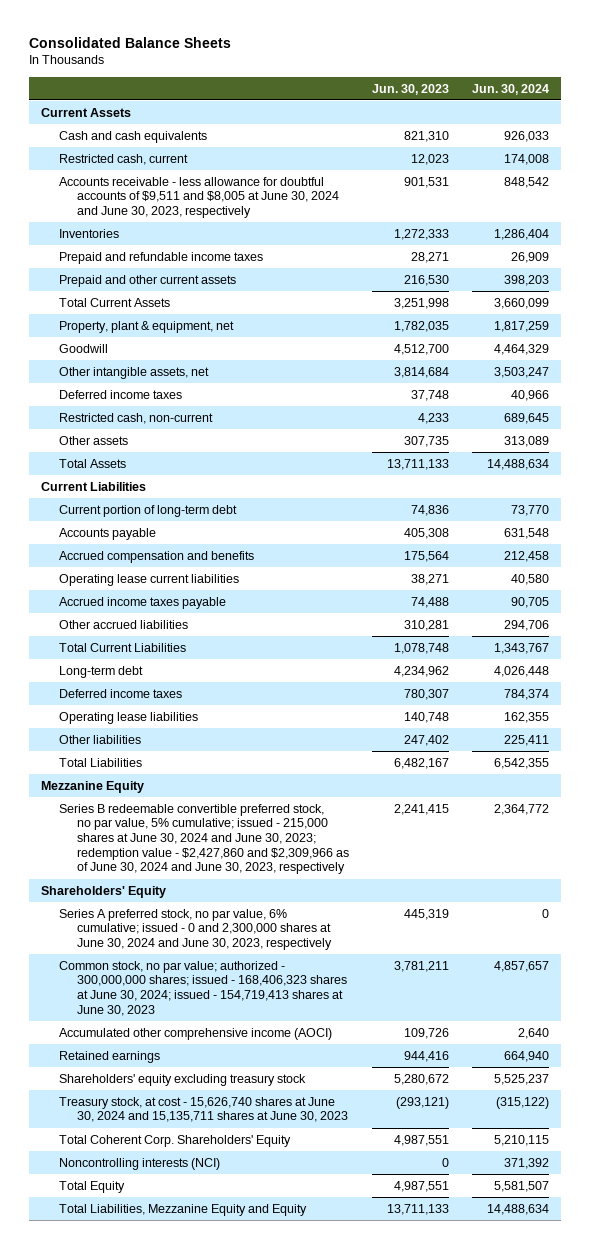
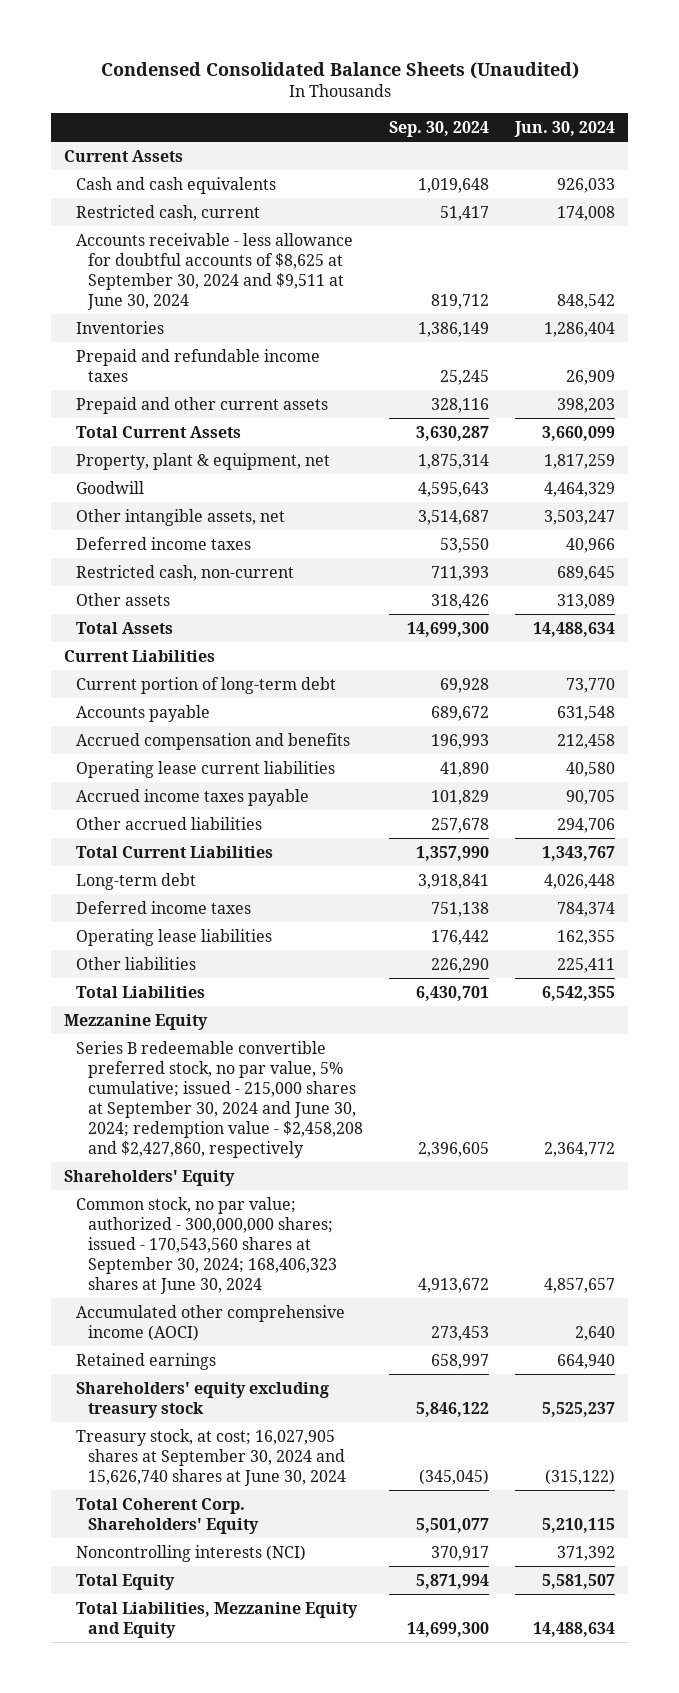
[28,36,231,48] Consolidated Balance Sheets -> [100,61,579,79] Condensed Consolidated Balance Sheets (Unaudited)
[371,83,449,95] Jun. 30, 2023 -> none
none -> [388,120,489,137] Sep. 30, 2024
[58,176,339,219] Accounts receivable - less allowance for doubtful accounts of $9,511 and $8,005 at June 30, 2024 and June 30, 2023, respectively -> [76,232,354,310] Accounts receivable - less allowance for doubtful accounts of $8,625 at September 30, 2024 and $9,511 at June 30, 2024
[58,803,349,875] Series B redeemable convertible preferred stock, no par value, 5% cumulative; issued - 215,000 shares at June 30, 2024 and June 30, 2023; redemption value - $2,427,860 and $2,309,966 as of June 30, 2024 and June 30, 2023, respectively -> [76,1040,363,1158] Series B redeemable convertible preferred stock, no par value, 5% cumulative; issued - 215,000 shares at September 30, 2024 and June 30, 2024; redemption value - $2,458,208 and $2,427,860, respectively
[58,908,332,951] Series A preferred stock, no par value, 6% cumulative; issued - 0 and 2,300,000 shares at June 30, 2024 and June 30, 2023, respectively -> none
[58,960,347,1016] Common stock, no par value; authorized - 300,000,000 shares; issued - 168,406,323 shares at June 30, 2024; issued - 154,719,413 shares at June 30, 2023 -> [76,1196,337,1294] Common stock, no par value; authorized - 300,000,000 shares; issued - 170,543,560 shares at September 30, 2024; 168,406,323 shares at June 30, 2024
[58,1096,348,1123] Treasury stock, at cost - 15,626,740 shares at June 30, 2024 and 15,135,711 shares at June 30, 2023 -> [76,1428,346,1486] Treasury stock, at cost; 16,027,905 shares at September 30, 2024 and 15,626,740 shares at June 30, 2024

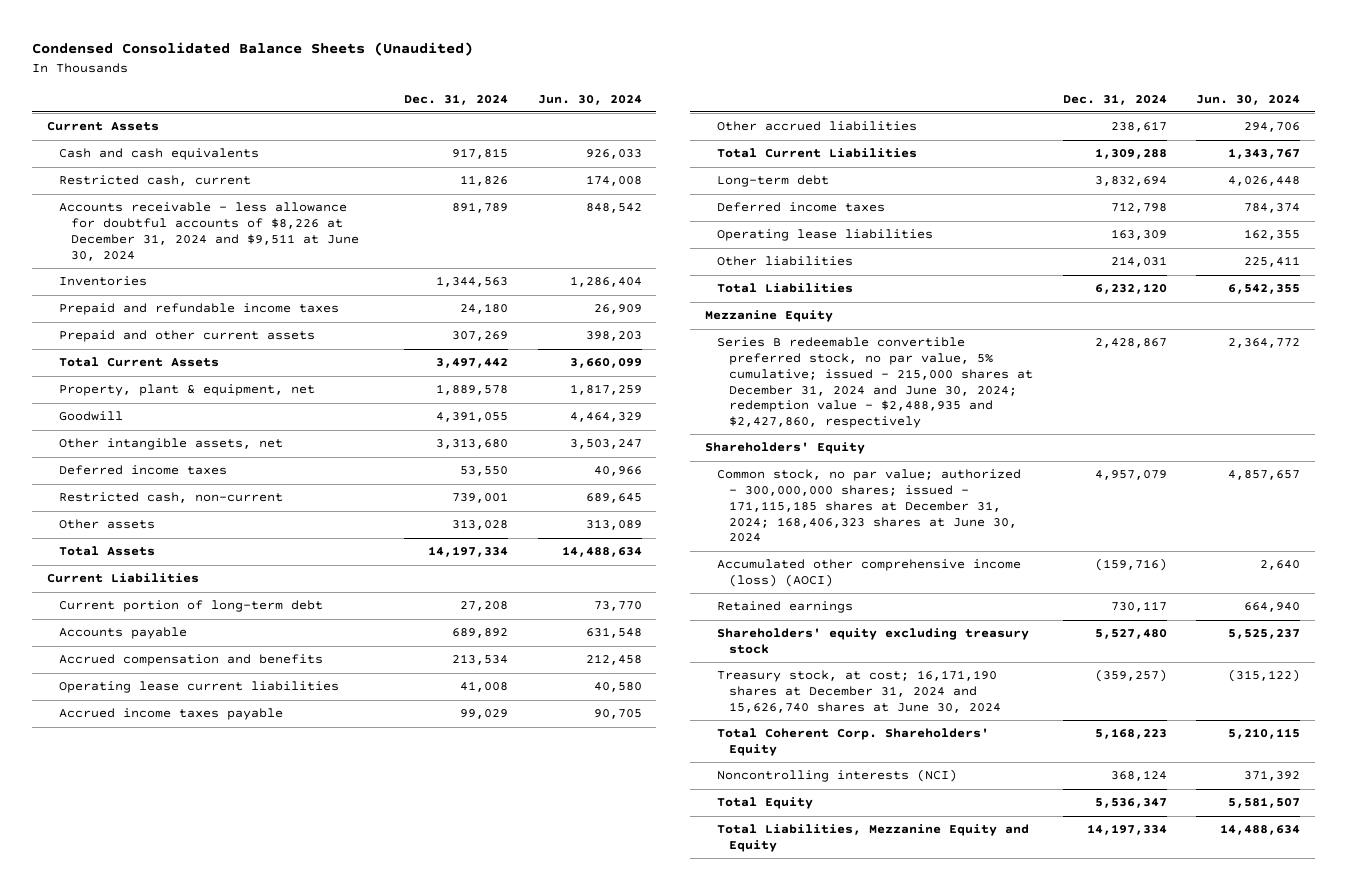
[388,120,489,137] Sep. 30, 2024 -> none
none -> [404,93,509,105] Dec. 31, 2024
[76,232,354,310] Accounts receivable - less allowance for doubtful accounts of $8,625 at September 30, 2024 and $9,511 at June 30, 2024 -> [58,202,359,261] Accounts receivable - less allowance for doubtful accounts of $8,226 at December 31, 2024 and $9,511 at June 30, 2024
[76,1040,363,1158] Series B redeemable convertible preferred stock, no par value, 5% cumulative; issued - 215,000 shares at September 30, 2024 and June 30, 2024; redemption value - $2,458,208 and $2,427,860, respectively -> [717,337,1034,429] Series B redeemable convertible preferred stock, no par value, 5% cumulative; issued - 215,000 shares at December 31, 2024 and June 30, 2024; redemption value - $2,488,935 and $2,427,860, respectively
[76,1196,337,1294] Common stock, no par value; authorized - 300,000,000 shares; issued - 170,543,560 shares at September 30, 2024; 168,406,323 shares at June 30, 2024 -> [717,469,1022,543] Common stock, no par value; authorized - 300,000,000 shares; issued - 171,115,185 shares at December 31, 2024; 168,406,323 shares at June 30, 2024
[76,1304,346,1341] Accumulated other comprehensive income (AOCI) -> [717,559,1022,588] Accumulated other comprehensive income (loss) (AOCI)
[76,1428,346,1486] Treasury stock, at cost; 16,027,905 shares at September 30, 2024 and 15,626,740 shares at June 30, 2024 -> [717,670,1002,713] Treasury stock, at cost; 16,171,190 shares at December 31, 2024 and 15,626,740 shares at June 30, 2024

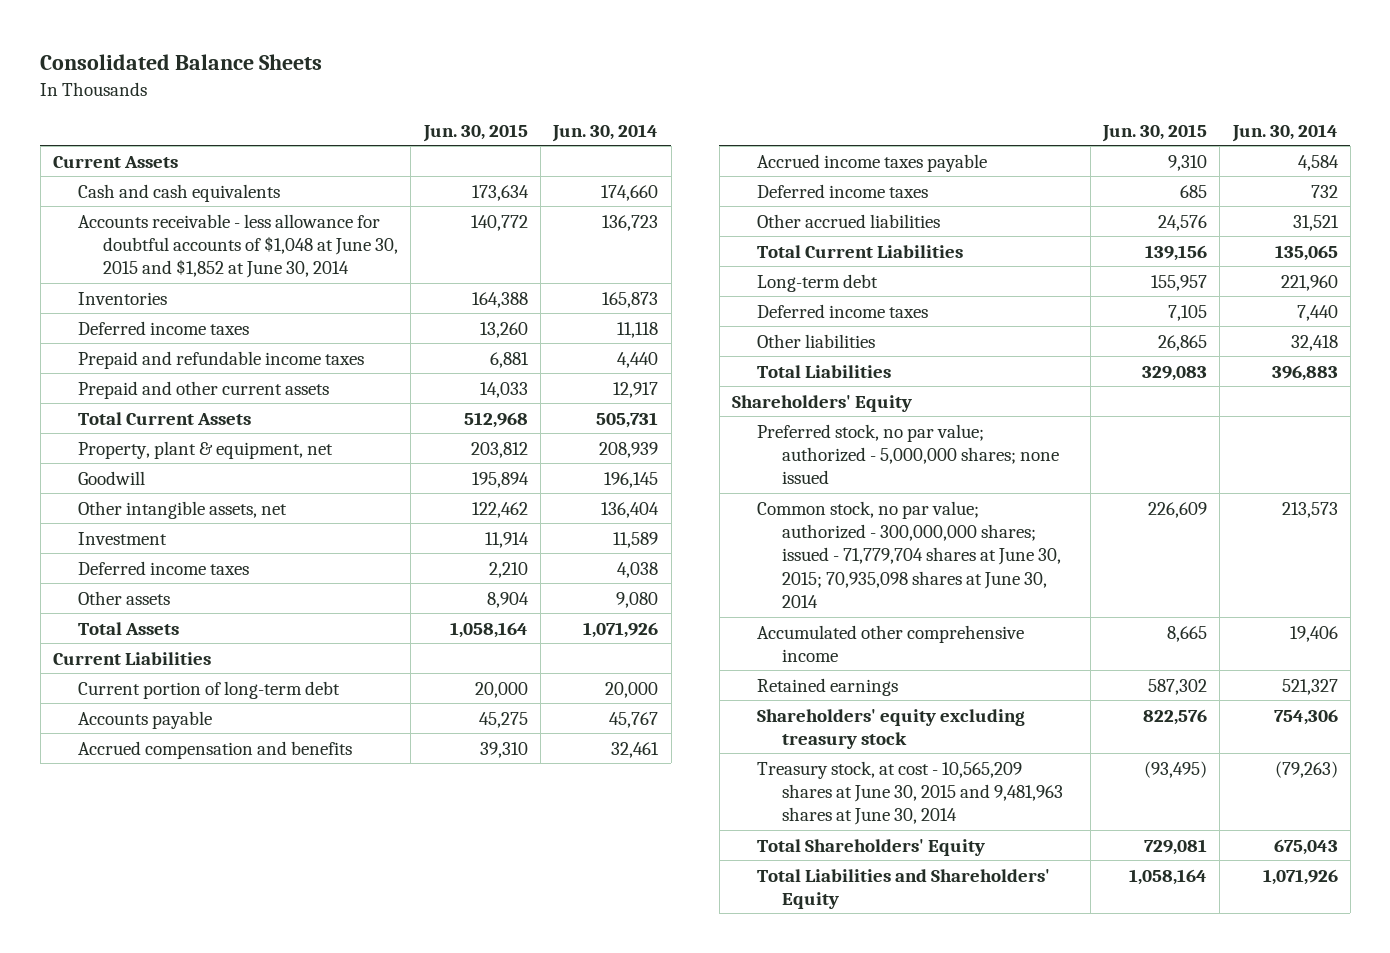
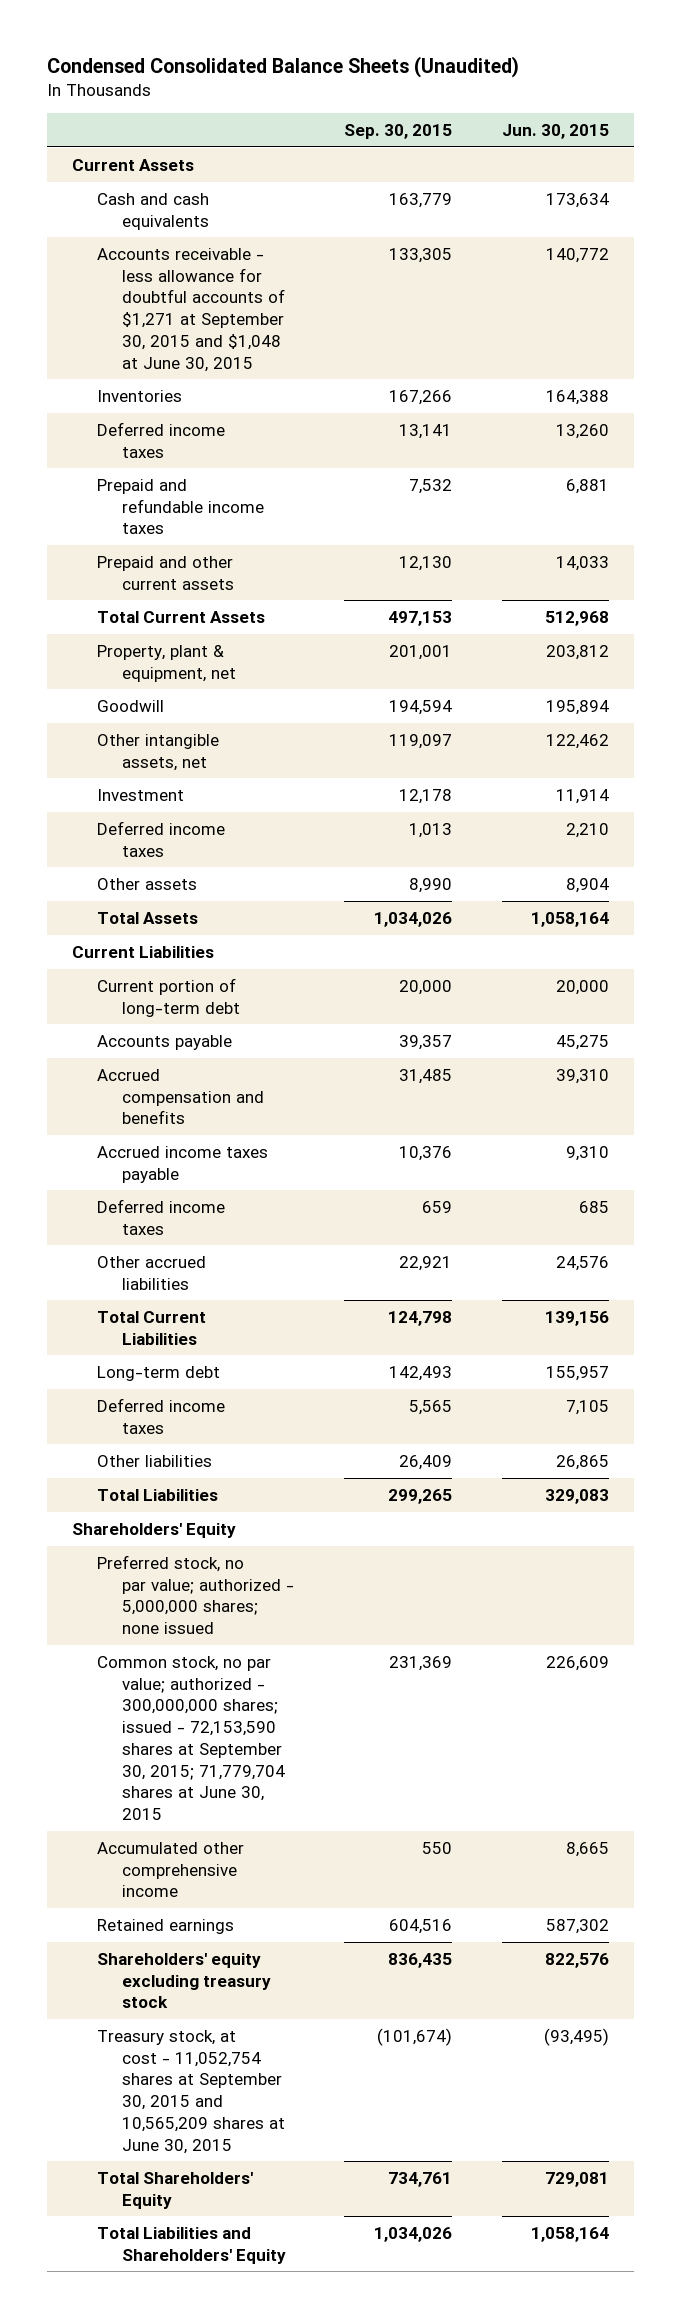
[40,53,323,70] Consolidated Balance Sheets -> [47,56,520,79] Condensed Consolidated Balance Sheets (Unaudited)
[552,123,659,142] Jun. 30, 2014 -> none
none -> [344,124,453,140] Sep. 30, 2015
[78,213,399,279] Accounts receivable - less allowance for doubtful accounts of $1,048 at June 30, 2015 and $1,852 at June 30, 2014 -> [97,247,286,372] Accounts receivable - less allowance for doubtful accounts of $1,271 at September 30, 2015 and $1,048 at June 30, 2015
[757,500,1062,609] Common stock, no par value; authorized - 300,000,000 shares; issued - 71,779,704 shares at June 30, 2015; 70,935,098 shares at June 30, 2014 -> [97,1655,286,1821] Common stock, no par value; authorized - 300,000,000 shares; issued - 72,153,590 shares at September 30, 2015; 71,779,704 shares at June 30, 2015
[757,760,1064,826] Treasury stock, at cost - 10,565,209 shares at June 30, 2015 and 9,481,963 shares at June 30, 2014 -> [97,2029,286,2154] Treasury stock, at cost - 11,052,754 shares at September 30, 2015 and 10,565,209 shares at June 30, 2015

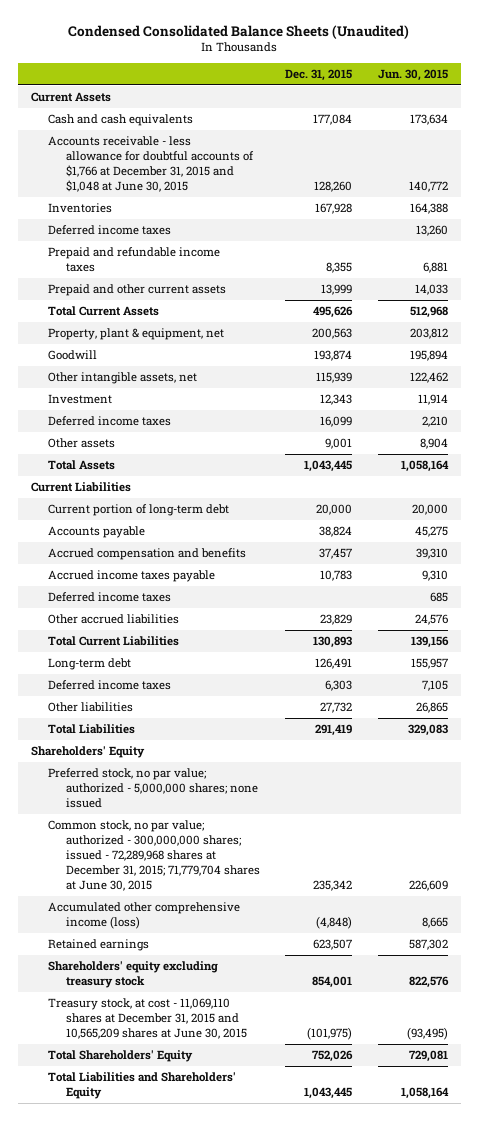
[344,124,453,140] Sep. 30, 2015 -> none
none -> [285,69,353,82] Dec. 31, 2015
[97,247,286,372] Accounts receivable - less allowance for doubtful accounts of $1,271 at September 30, 2015 and $1,048 at June 30, 2015 -> [48,136,254,193] Accounts receivable - less allowance for doubtful accounts of $1,766 at December 31, 2015 and $1,048 at June 30, 2015
[97,1655,286,1821] Common stock, no par value; authorized - 300,000,000 shares; issued - 72,153,590 shares at September 30, 2015; 71,779,704 shares at June 30, 2015 -> [48,820,260,892] Common stock, no par value; authorized - 300,000,000 shares; issued - 72,289,968 shares at December 31, 2015; 71,779,704 shares at June 30, 2015
[97,1841,245,1898] Accumulated other comprehensive income -> [48,902,241,930] Accumulated other comprehensive income (loss)
[97,2029,286,2154] Treasury stock, at cost - 11,052,754 shares at September 30, 2015 and 10,565,209 shares at June 30, 2015 -> [48,998,247,1040] Treasury stock, at cost - 11,069,110 shares at December 31, 2015 and 10,565,209 shares at June 30, 2015

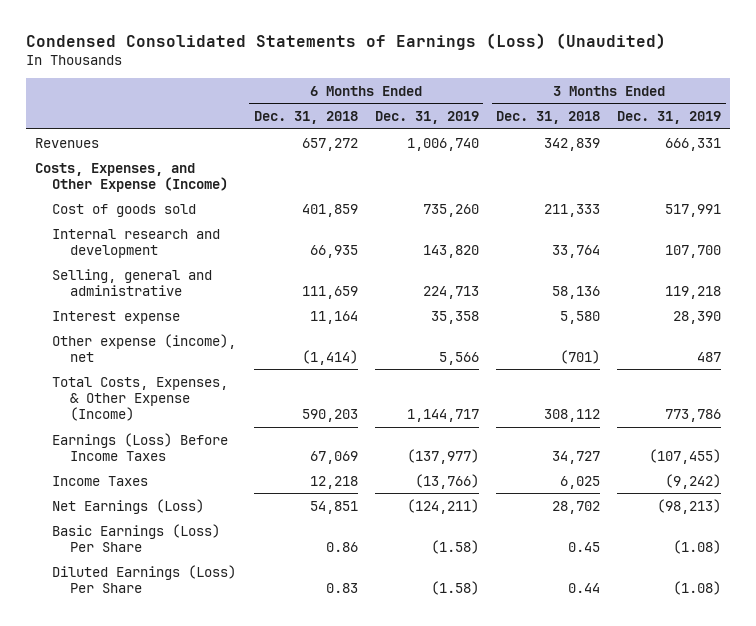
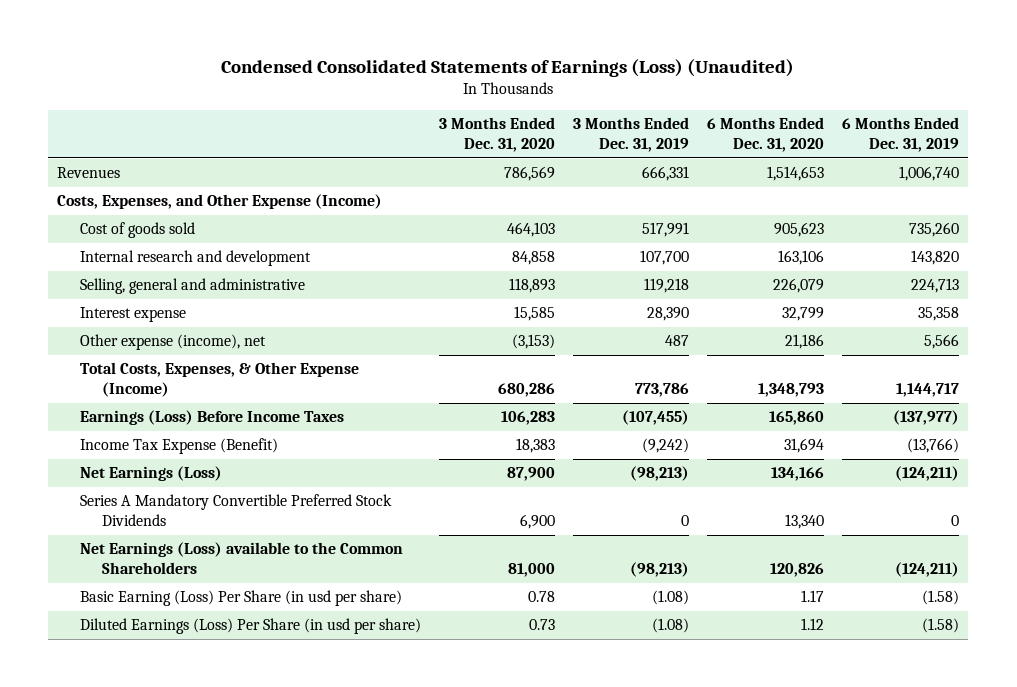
[253,111,358,125] Dec. 31, 2018 -> none
[496,111,601,125] Dec. 31, 2018 -> none
none -> [438,117,555,153] 3 Months Ended Dec. 31, 2020
none -> [707,117,825,153] 6 Months Ended Dec. 31, 2020
[52,475,149,486] Income Taxes -> [79,438,278,455] Income Tax Expense (Benefit)
none -> [79,494,392,527] Series A Mandatory Convertible Preferred Stock Dividends
none -> [79,542,403,575] Net Earnings (Loss) available to the Common Shareholders
[52,523,221,552] Basic Earnings (Loss) Per Share -> [79,590,402,607] Basic Earning (Loss) Per Share (in usd per share)
[52,564,237,593] Diluted Earnings (Loss) Per Share -> [79,618,421,635] Diluted Earnings (Loss) Per Share (in usd per share)

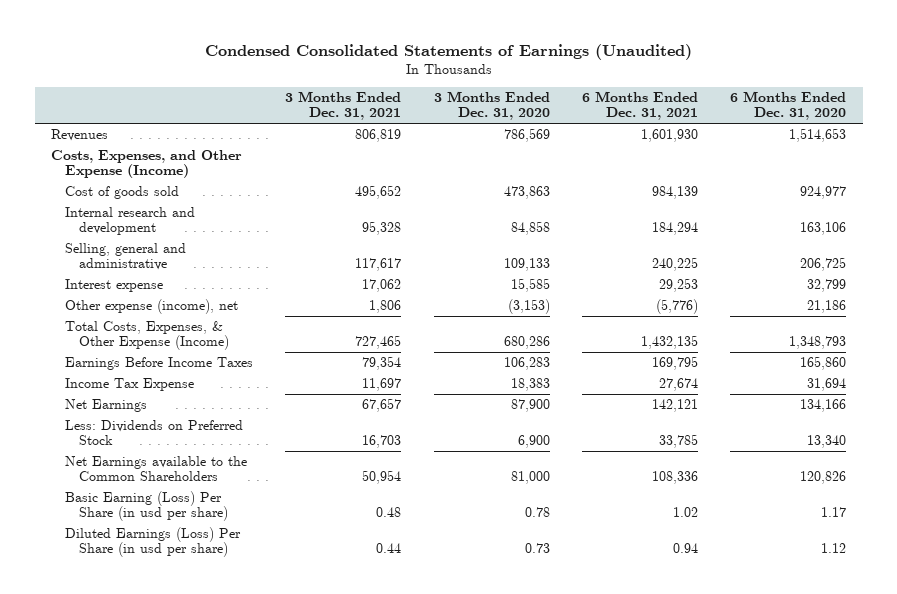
[221,58,795,77] Condensed Consolidated Statements of Earnings (Loss) (Unaudited) -> [204,43,692,60] Condensed Consolidated Statements of Earnings (Unaudited)
[572,117,689,153] 3 Months Ended Dec. 31, 2019 -> none
[842,117,960,153] 6 Months Ended Dec. 31, 2019 -> none
none -> [285,90,402,121] 3 Months Ended Dec. 31, 2021
none -> [581,90,698,121] 6 Months Ended Dec. 31, 2021
[506,222,555,238] 464,103 -> [503,185,550,199] 473,863
[774,222,825,238] 905,623 -> [800,185,847,199] 924,977
[508,278,555,294] 118,893 -> [503,258,550,272] 109,133
[773,278,825,294] 226,079 -> [800,257,847,272] 206,725
[79,410,344,426] Earnings (Loss) Before Income Taxes -> [64,356,253,370] Earnings Before Income Taxes
[79,438,278,455] Income Tax Expense (Benefit) -> [64,377,194,391] Income Tax Expense
[79,466,222,482] Net Earnings (Loss) -> [64,398,147,412] Net Earnings
[79,494,392,527] Series A Mandatory Convertible Preferred Stock Dividends -> [64,419,243,446] Less: Dividends on Preferred Stock
[79,542,403,575] Net Earnings (Loss) available to the Common Shareholders -> [64,455,247,482] Net Earnings available to the Common Shareholders

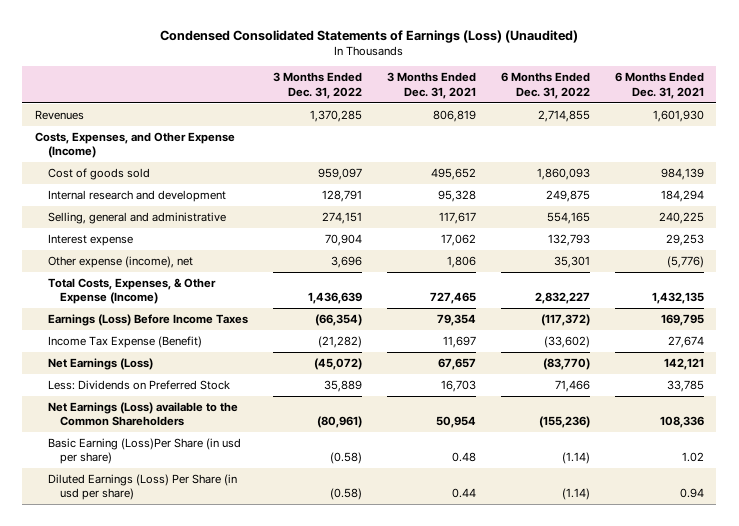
[204,43,692,60] Condensed Consolidated Statements of Earnings (Unaudited) -> [160,29,579,43] Condensed Consolidated Statements of Earnings (Loss) (Unaudited)
[433,90,550,121] 3 Months Ended Dec. 31, 2020 -> none
[730,90,847,121] 6 Months Ended Dec. 31, 2020 -> none
none -> [272,72,362,99] 3 Months Ended Dec. 31, 2022
none -> [500,72,590,99] 6 Months Ended Dec. 31, 2022
[64,356,253,370] Earnings Before Income Taxes -> [47,314,248,327] Earnings (Loss) Before Income Taxes
[64,377,194,391] Income Tax Expense -> [47,336,202,349] Income Tax Expense (Benefit)
[64,398,147,412] Net Earnings -> [47,358,153,371] Net Earnings (Loss)
[64,455,247,482] Net Earnings available to the Common Shareholders -> [47,402,238,427] Net Earnings (Loss) available to the Common Shareholders
[64,490,228,522] Basic Earning (Loss) Per Share (in usd per share) -> [47,438,241,465] Basic Earning (Loss)Per Share (in usd per share)

